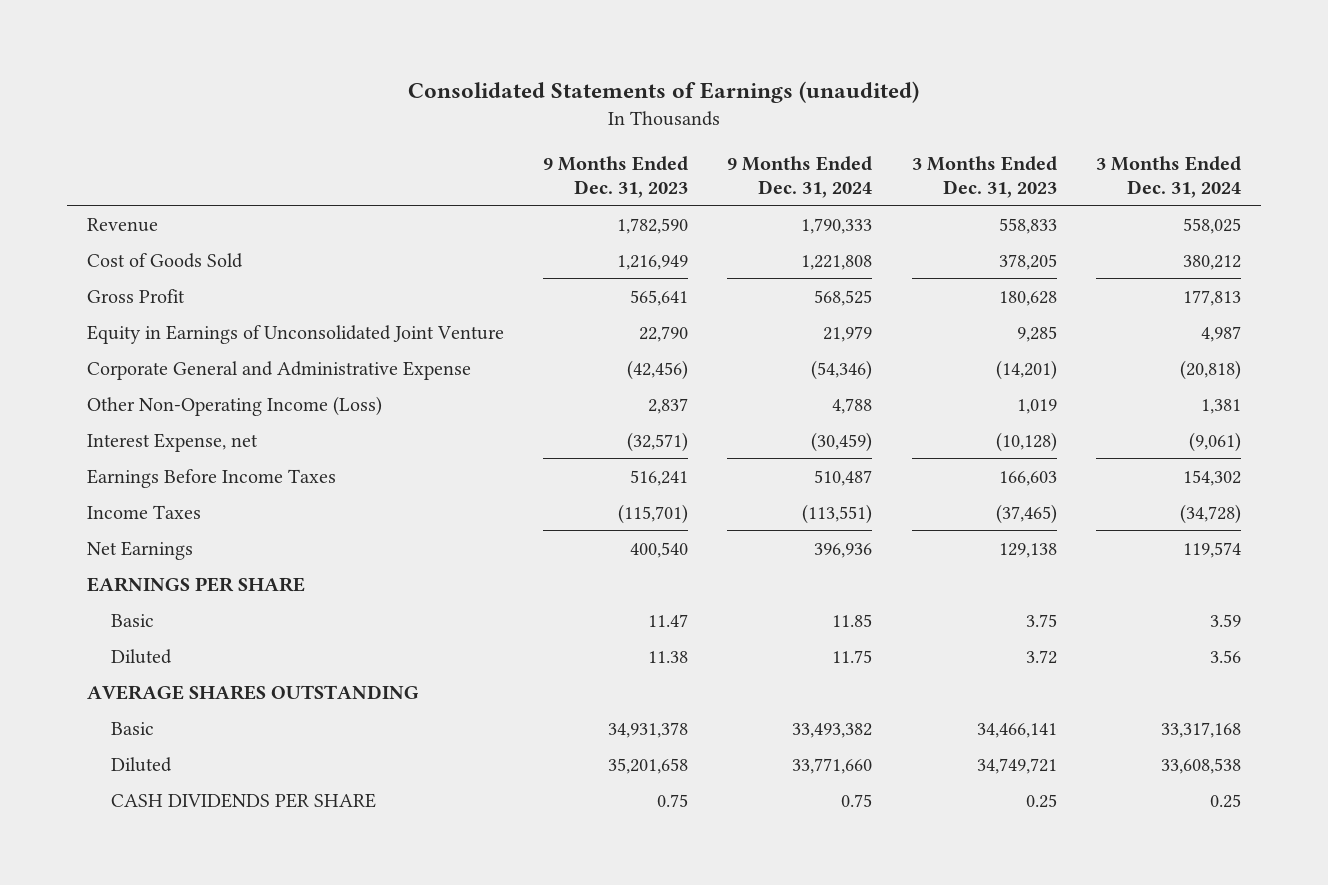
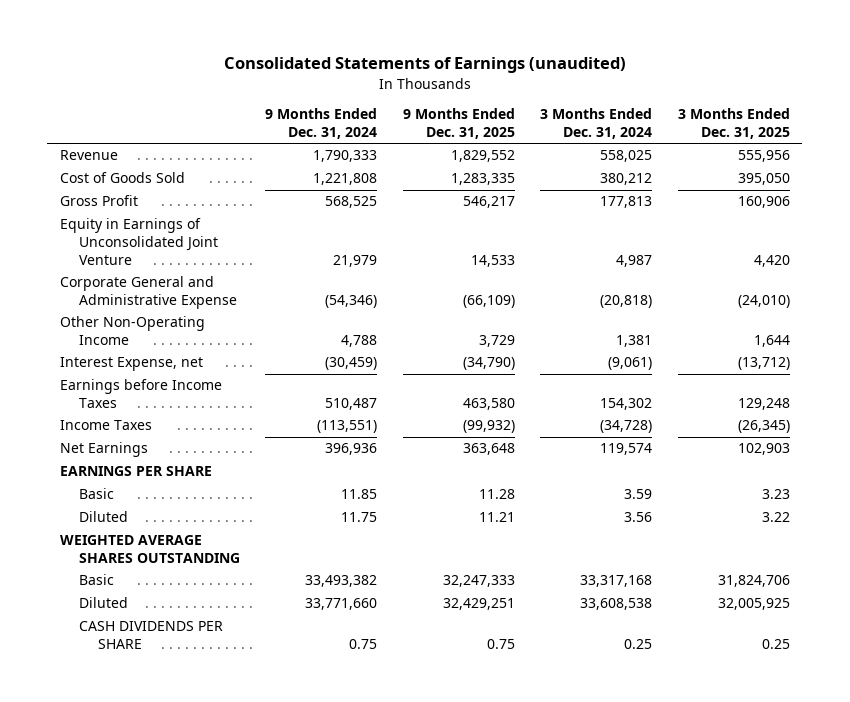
[542,156,688,198] 9 Months Ended Dec. 31, 2023 -> none
[911,156,1057,198] 3 Months Ended Dec. 31, 2023 -> none
none -> [402,108,515,139] 9 Months Ended Dec. 31, 2025
none -> [677,108,790,139] 3 Months Ended Dec. 31, 2025
[86,395,382,416] Other Non-Operating Income (Loss) -> [60,316,206,346] Other Non-Operating Income
[86,468,336,488] Earnings Before Income Taxes -> [60,379,223,409] Earnings before Income Taxes
[86,684,419,700] AVERAGE SHARES OUTSTANDING -> [60,535,240,564] WEIGHTED AVERAGE SHARES OUTSTANDING

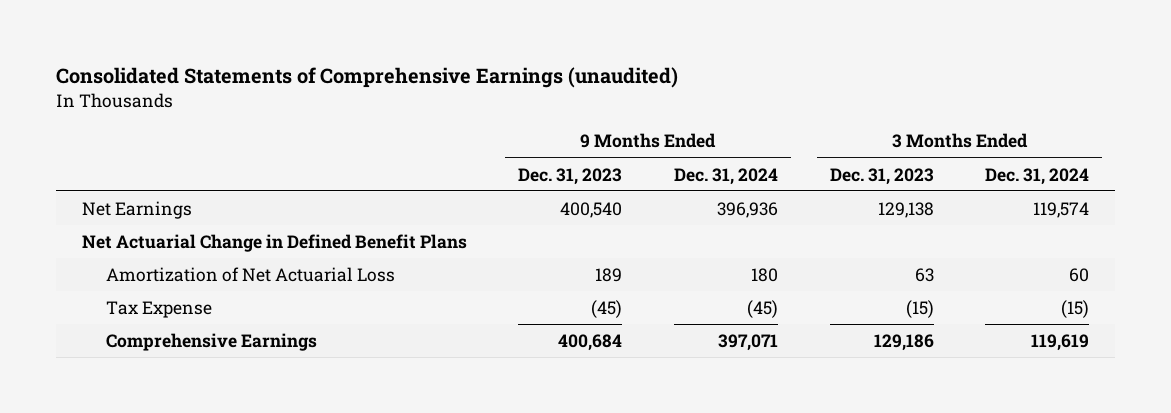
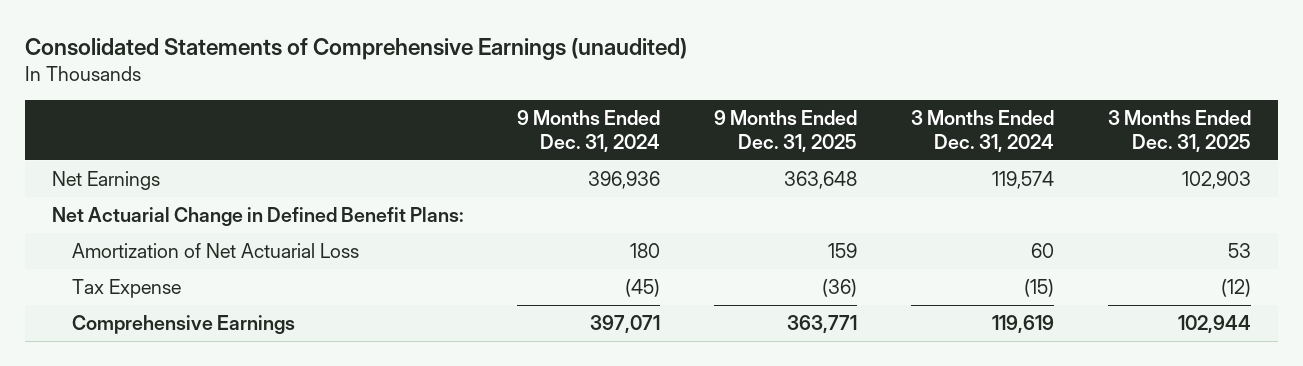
[518,167,623,185] Dec. 31, 2023 -> none
[829,167,934,185] Dec. 31, 2023 -> none
none -> [714,110,858,152] 9 Months Ended Dec. 31, 2025
none -> [1108,110,1252,152] 3 Months Ended Dec. 31, 2025
[81,233,467,252] Net Actuarial Change in Defined Benefit Plans -> [51,207,464,227] Net Actuarial Change in Defined Benefit Plans:

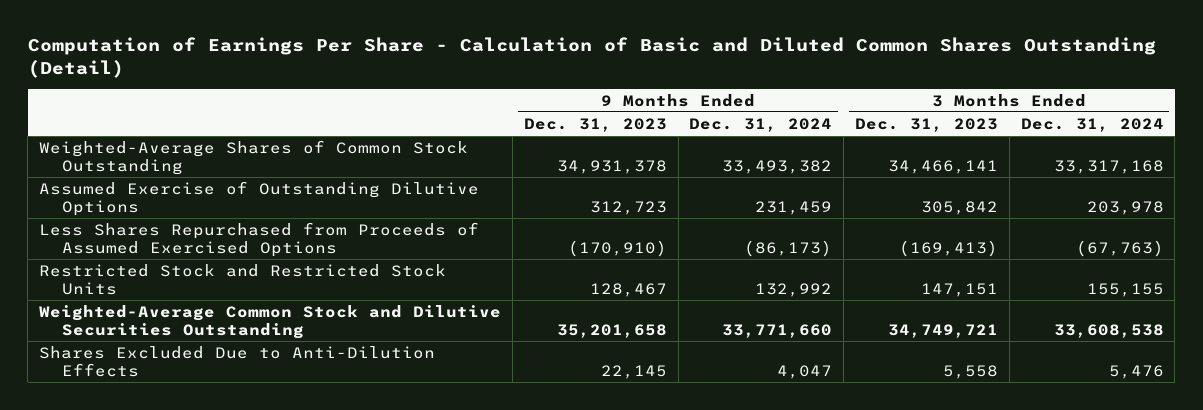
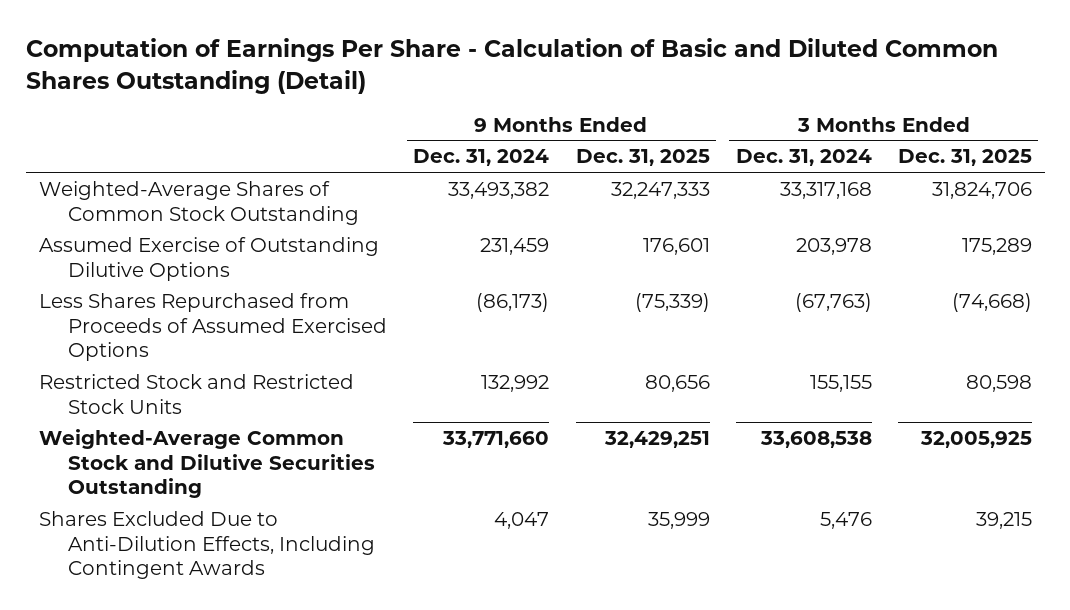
[523,117,667,132] Dec. 31, 2023 -> none
[854,117,998,132] Dec. 31, 2023 -> none
none -> [575,149,710,167] Dec. 31, 2025
none -> [897,149,1032,167] Dec. 31, 2025
[39,345,436,377] Shares Excluded Due to Anti-Dilution Effects -> [38,510,376,580] Shares Excluded Due to Anti-Dilution Effects, Including Contingent Awards

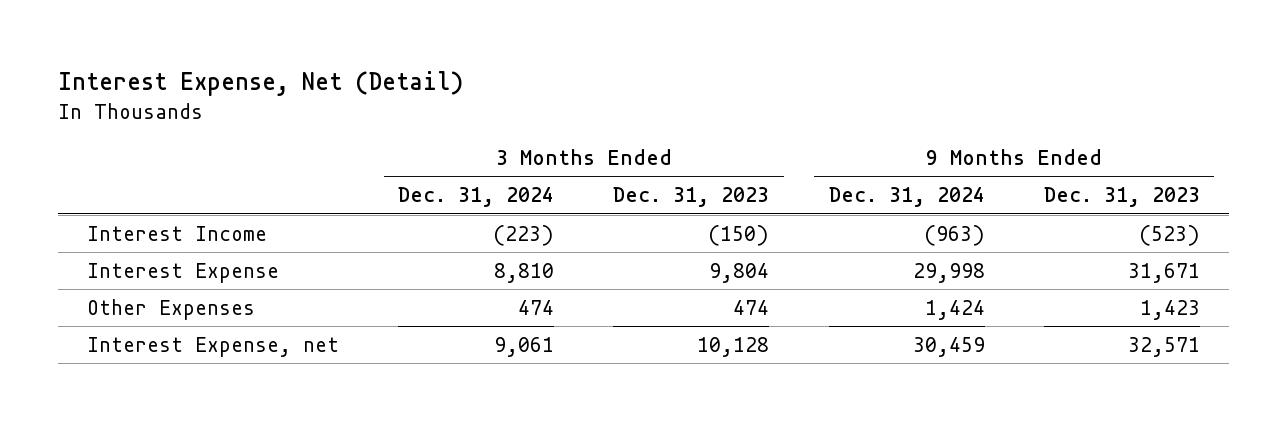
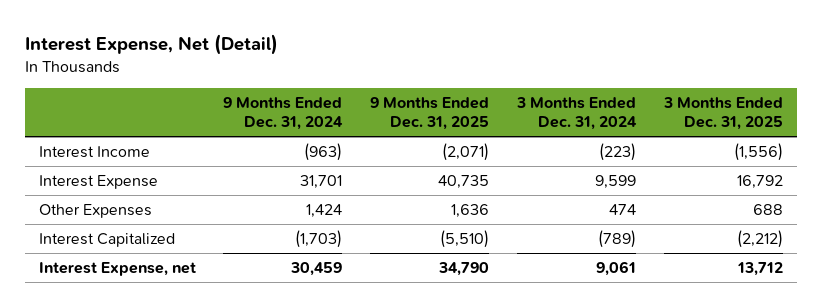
[613,187,770,208] Dec. 31, 2023 -> none
[1043,187,1200,208] Dec. 31, 2023 -> none
none -> [370,96,490,131] 9 Months Ended Dec. 31, 2025
none -> [662,96,783,131] 3 Months Ended Dec. 31, 2025
[494,262,555,283] 8,810 -> [595,174,637,189] 9,599
[912,262,985,283] 29,998 -> [300,174,343,189] 31,701
none -> [38,232,175,247] Interest Capitalized

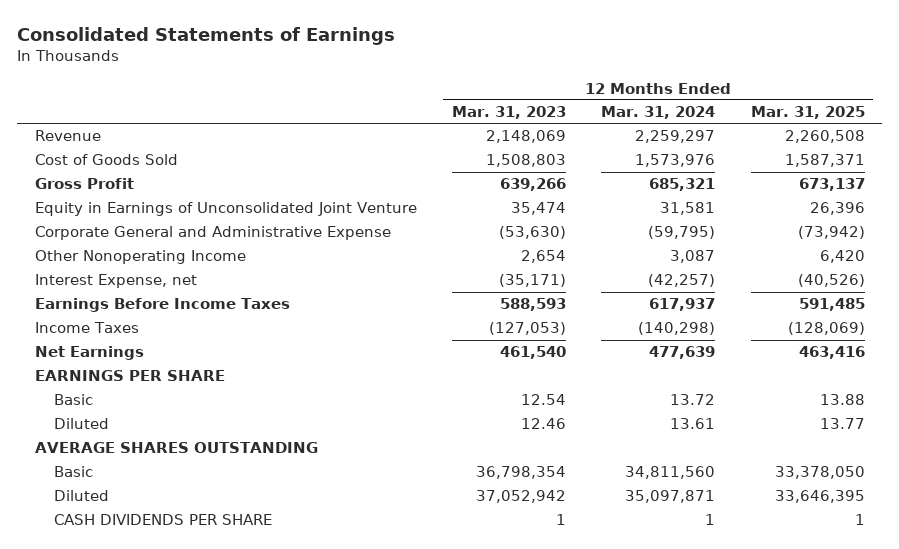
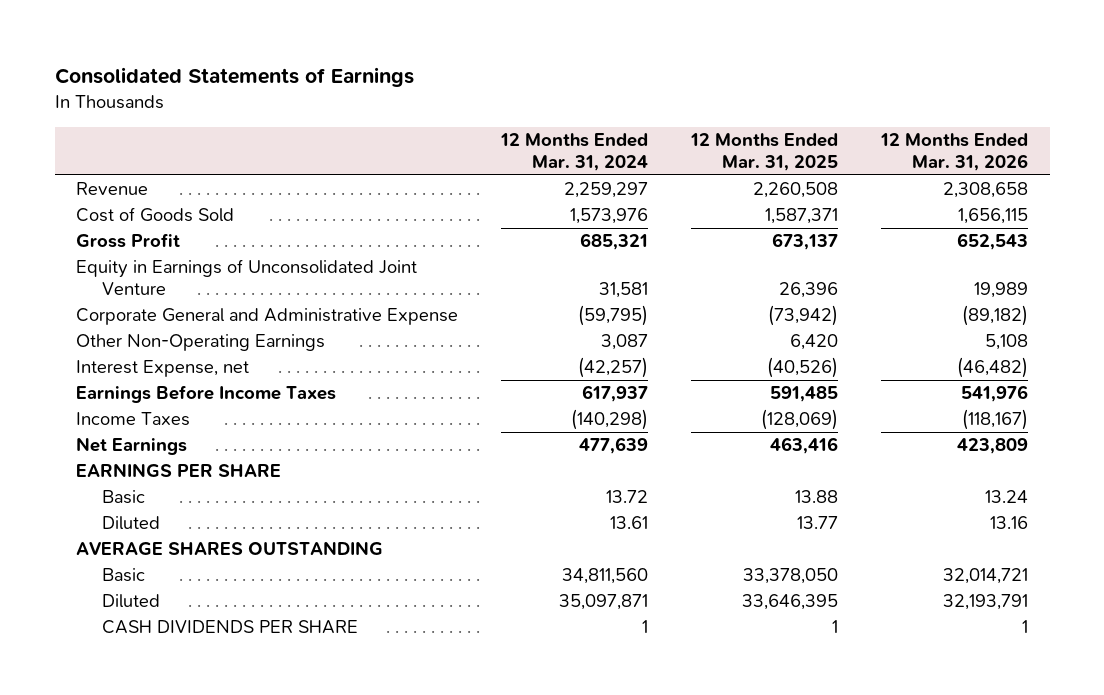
[451,106,566,120] Mar. 31, 2023 -> none
none -> [880,133,1029,171] 12 Months Ended Mar. 31, 2026
[34,250,246,265] Other Nonoperating Income -> [76,334,326,352] Other Non-Operating Earnings

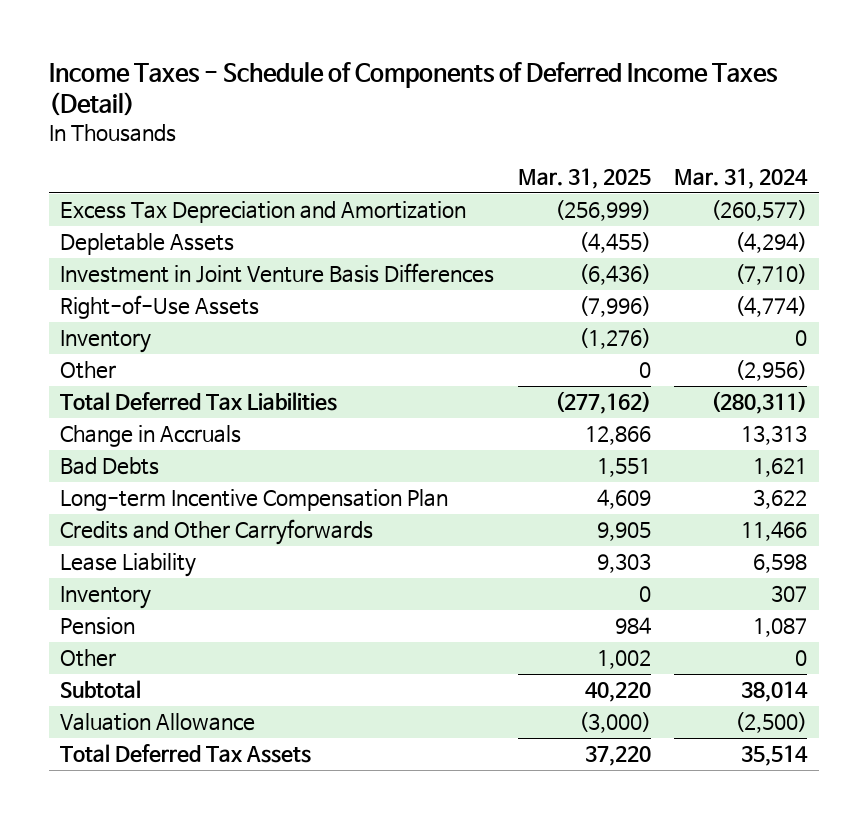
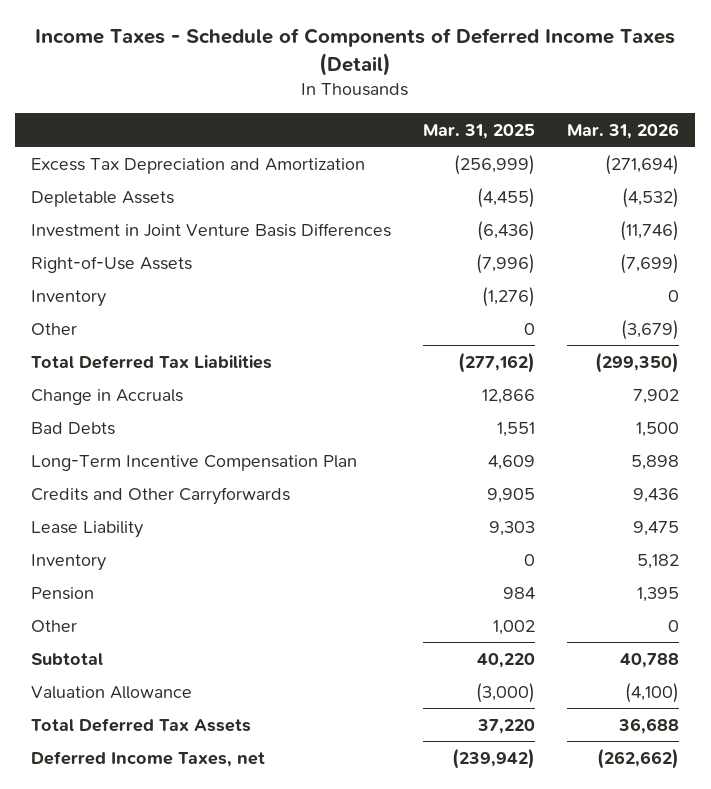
[674,167,809,189] Mar. 31, 2024 -> none
none -> [567,122,680,139] Mar. 31, 2026
[60,489,449,512] Long-term Incentive Compensation Plan -> [31,454,358,471] Long-Term Incentive Compensation Plan
none -> [31,750,266,767] Deferred Income Taxes, net

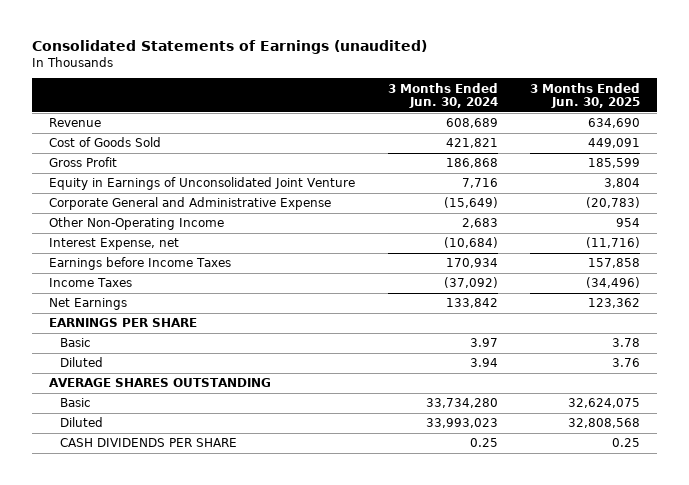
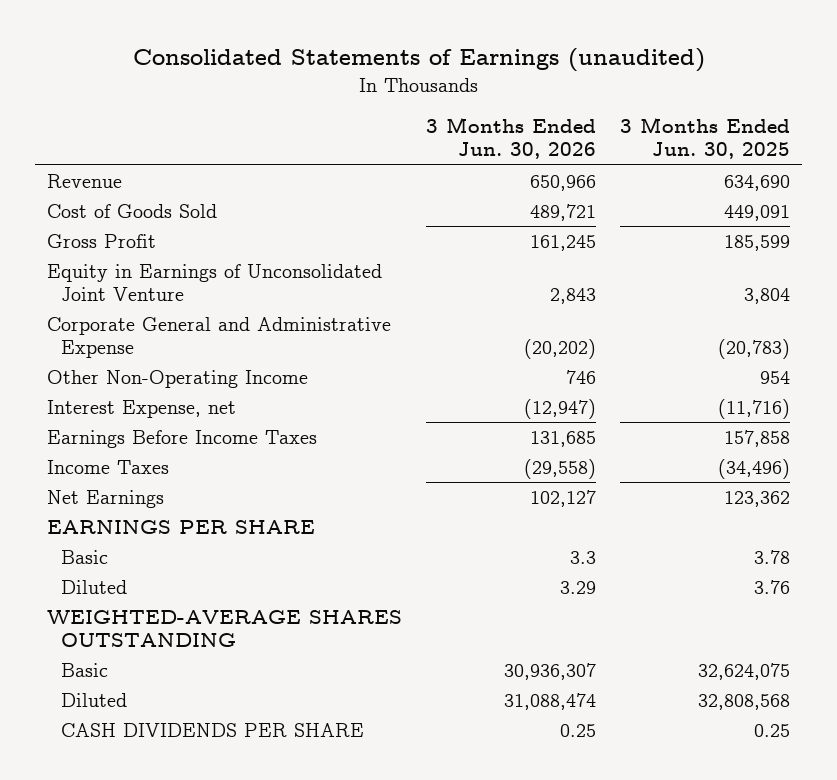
[387,82,498,109] 3 Months Ended Jun. 30, 2024 -> none
none -> [426,117,597,160] 3 Months Ended Jun. 30, 2026
[48,257,231,271] Earnings before Income Taxes -> [46,429,317,448] Earnings Before Income Taxes
[48,378,271,388] AVERAGE SHARES OUTSTANDING -> [46,609,402,648] WEIGHTED-AVERAGE SHARES OUTSTANDING

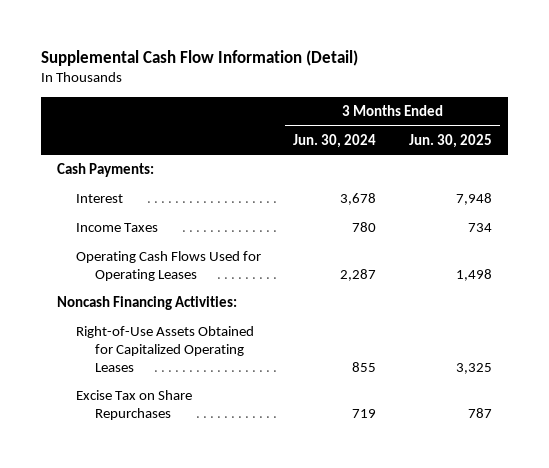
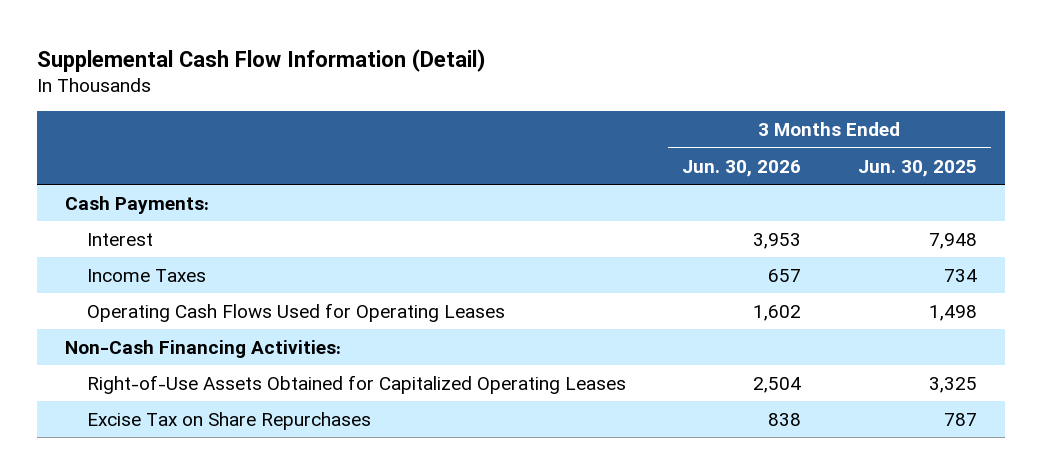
[293,133,377,148] Jun. 30, 2024 -> none
none -> [682,159,802,177] Jun. 30, 2026
[57,296,238,311] Noncash Financing Activities: -> [65,339,342,358] Non-Cash Financing Activities:

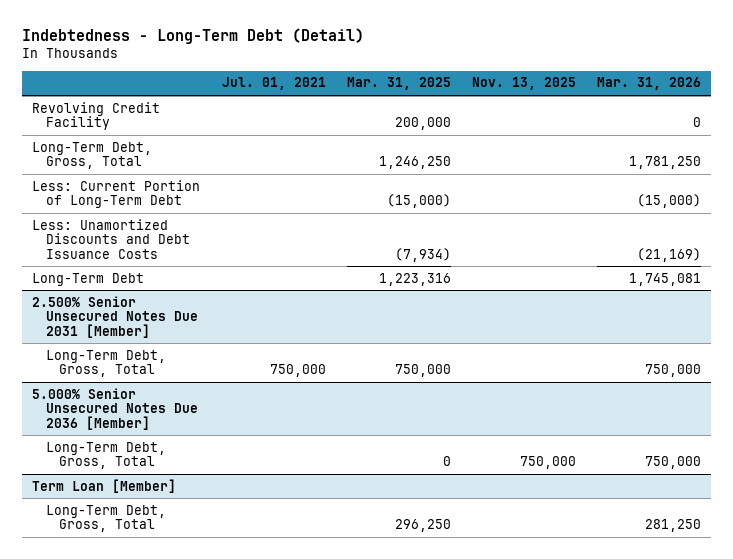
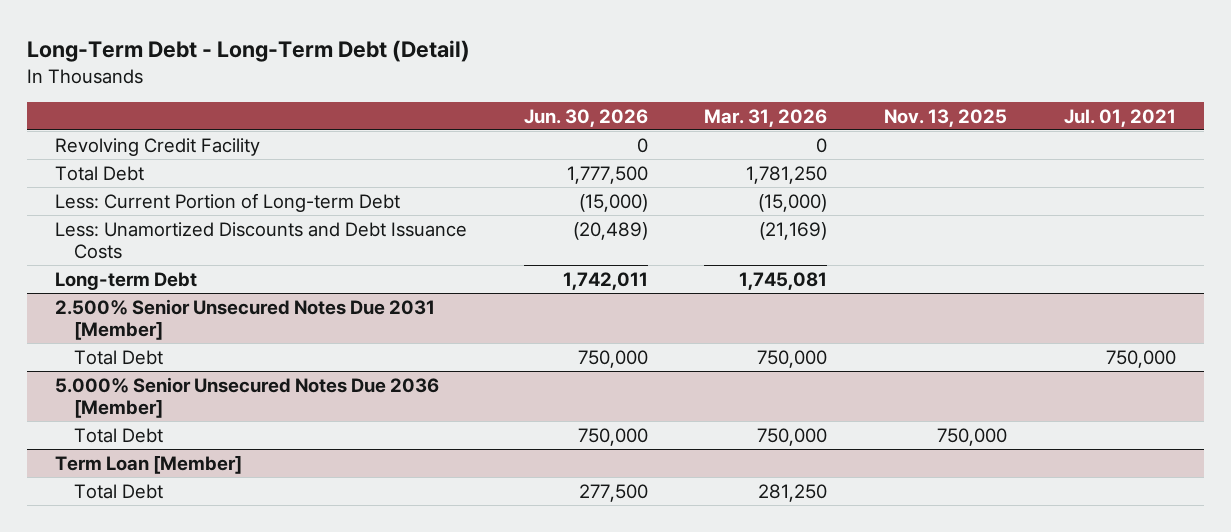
[21,28,364,45] Indebtedness - Long-Term Debt (Detail) -> [26,39,470,62] Long-Term Debt - Long-Term Debt (Detail)
[346,77,451,91] Mar. 31, 2025 -> none
none -> [523,108,648,127] Jun. 30, 2026
[32,141,153,170] Long-Term Debt, Gross, Total -> [55,165,145,181] Total Debt
[32,179,201,209] Less: Current Portion of Long-Term Debt -> [55,192,401,212] Less: Current Portion of Long-term Debt
[32,272,145,286] Long-Term Debt -> [55,271,198,290] Long-term Debt
[45,349,166,378] Long-Term Debt, Gross, Total -> [73,349,163,365] Total Debt
[45,441,166,470] Long-Term Debt, Gross, Total -> [73,427,163,443] Total Debt
[45,504,166,533] Long-Term Debt, Gross, Total -> [73,483,163,499] Total Debt

